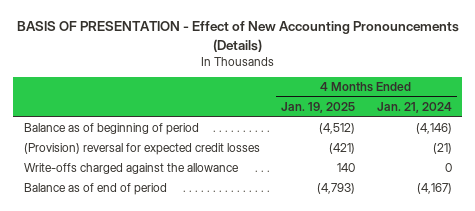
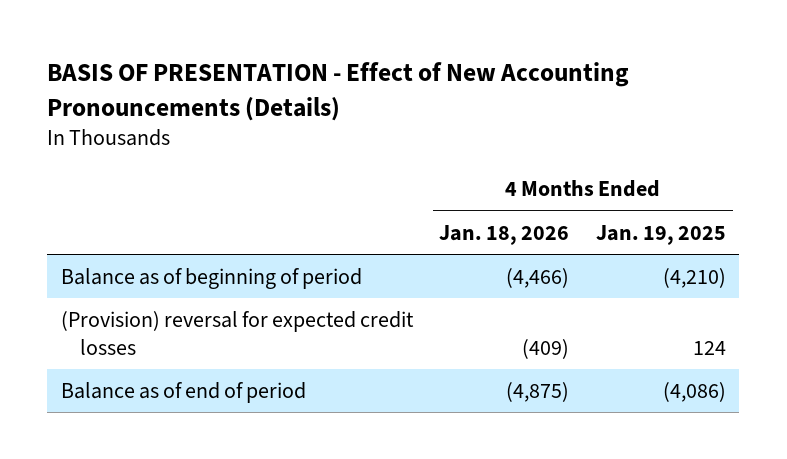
[376,102,452,114] Jan. 21, 2024 -> none
none -> [439,224,570,245] Jan. 18, 2026
[23,163,239,175] Write-offs charged against the allowance -> none
[319,123,356,135] (4,512) -> [662,267,726,288] (4,210)
[329,143,356,155] (421) -> [692,340,726,355] 124
[317,183,356,195] (4,793) -> [662,381,726,402] (4,086)

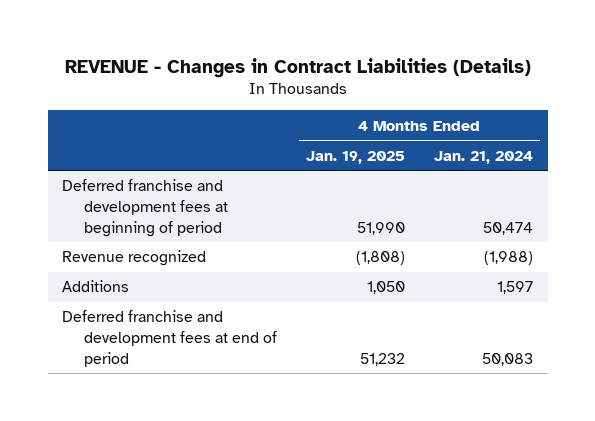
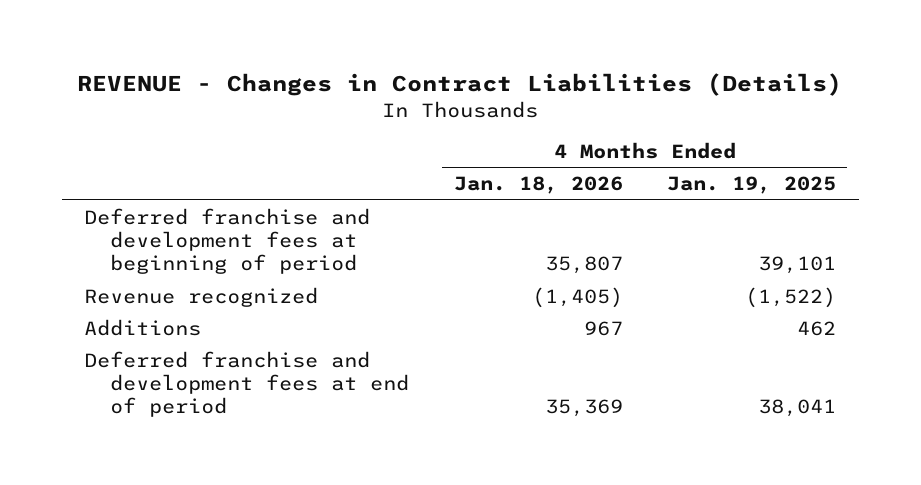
[433,150,533,164] Jan. 21, 2024 -> none
none -> [453,176,623,195] Jan. 18, 2026
[356,221,405,235] 51,990 -> [758,256,837,275] 39,101
[355,251,405,266] (1,808) -> [745,286,837,308] (1,522)
[366,281,405,295] 1,050 -> [797,320,837,336] 462
[359,352,405,366] 51,232 -> [758,399,837,418] 38,041

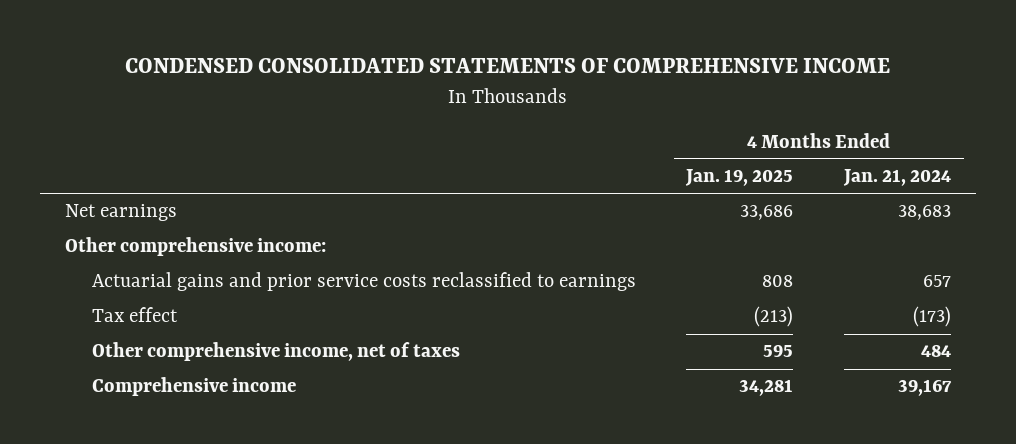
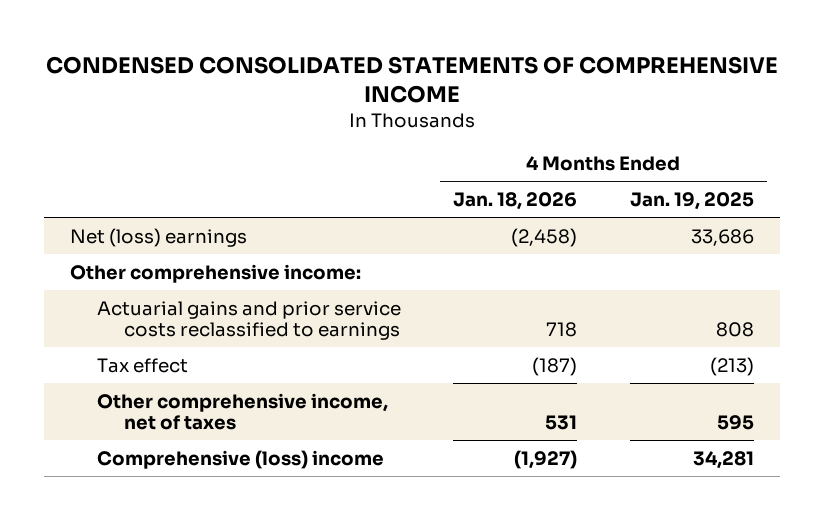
[843,169,952,187] Jan. 21, 2024 -> none
none -> [453,192,578,211] Jan. 18, 2026
[65,204,178,222] Net earnings -> [69,227,247,247] Net (loss) earnings
[91,377,296,397] Comprehensive income -> [96,449,384,469] Comprehensive (loss) income

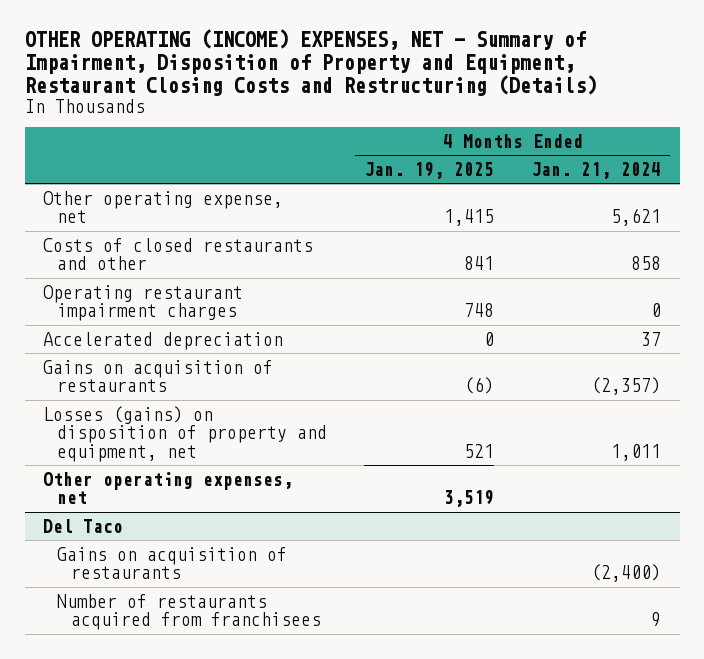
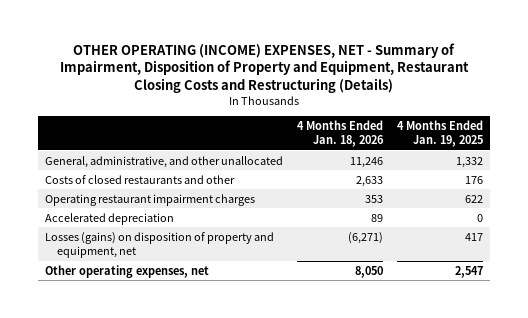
[531,162,662,180] Jan. 21, 2024 -> none
none -> [297,119,385,147] 4 Months Ended Jan. 18, 2026
[43,190,284,224] Other operating expense, net -> none
none -> [44,155,283,168] General, administrative, and other unallocated
[464,256,495,271] 841 -> [465,175,484,184] 176
[464,303,495,318] 748 -> [465,194,484,203] 622
[43,359,274,393] Gains on acquisition of restaurants -> none
[43,518,124,533] Del Taco -> none
[57,546,288,580] Gains on acquisition of restaurants -> none
[57,593,321,631] Number of restaurants acquired from franchisees -> none
[464,444,495,459] 521 -> [465,232,484,241] 417
[444,490,495,508] 3,519 -> [455,265,484,278] 2,547

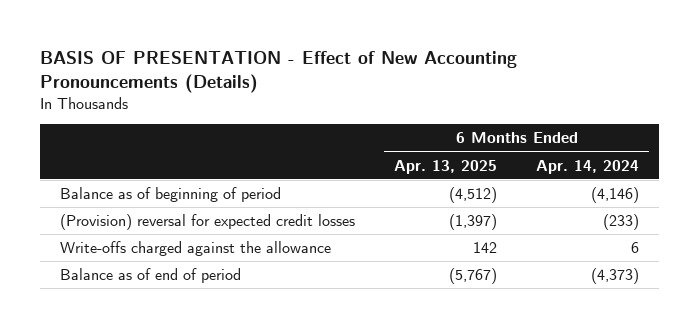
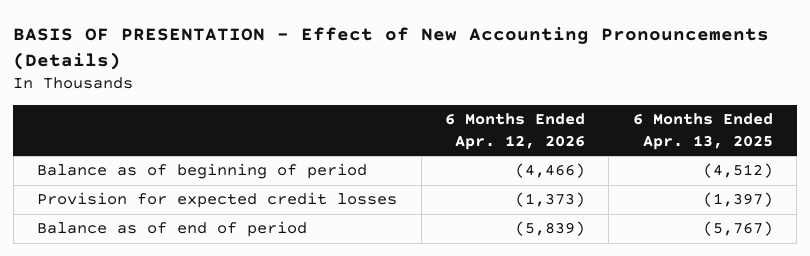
[536,159,640,174] Apr. 14, 2024 -> none
none -> [445,113,586,150] 6 Months Ended Apr. 12, 2026
[59,241,331,257] Write-offs charged against the allowance -> none
[59,214,355,231] (Provision) reversal for expected credit losses -> [37,192,398,209] Provision for expected credit losses

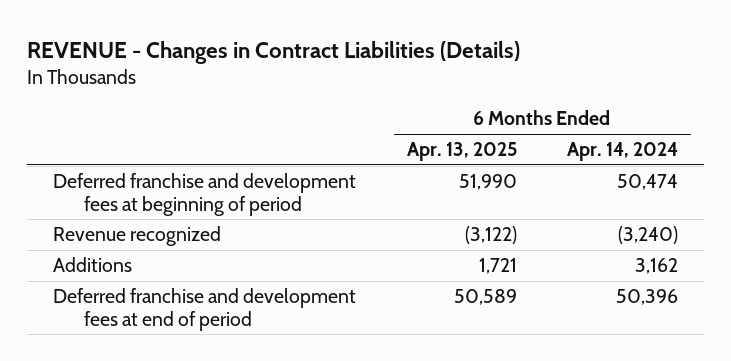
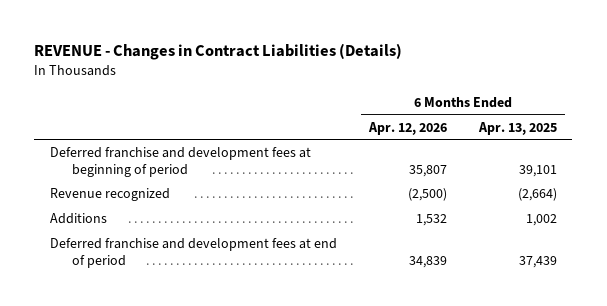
[567,142,679,162] Apr. 14, 2024 -> none
none -> [367,121,447,135] Apr. 12, 2026
[458,174,517,191] 51,990 -> [518,164,557,177] 39,101
[464,226,517,245] (3,122) -> [517,188,557,202] (2,664)
[478,258,517,275] 1,721 -> [525,214,557,227] 1,002
[453,289,517,306] 50,589 -> [518,255,557,268] 37,439

